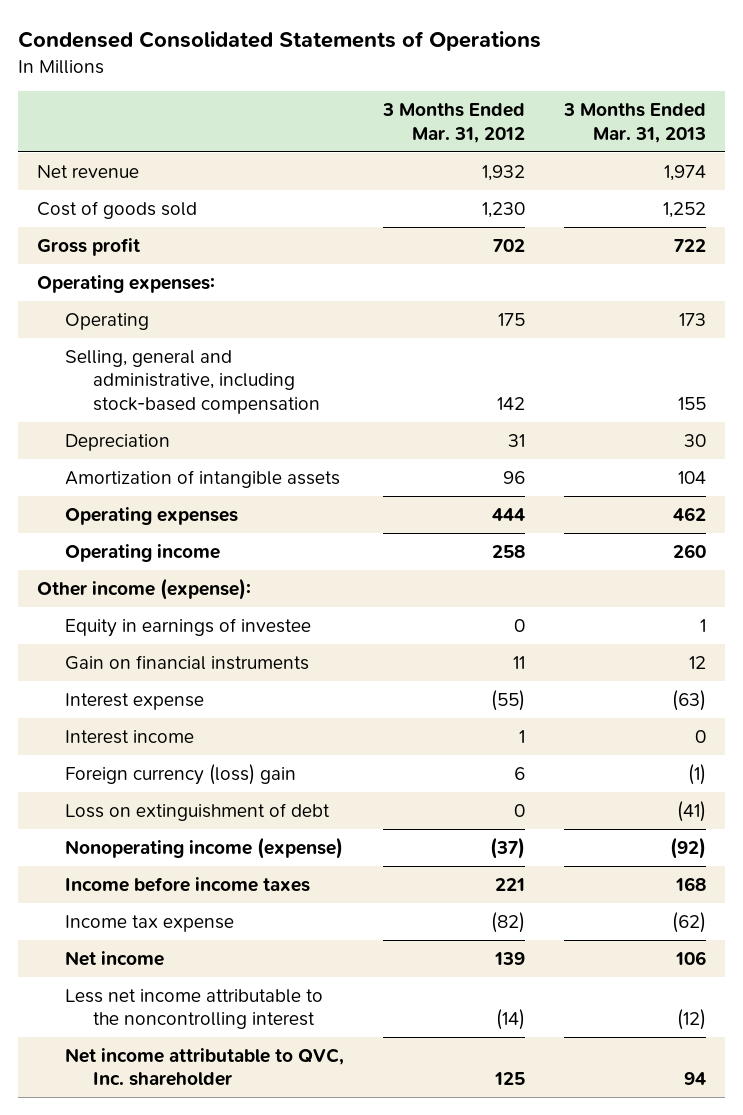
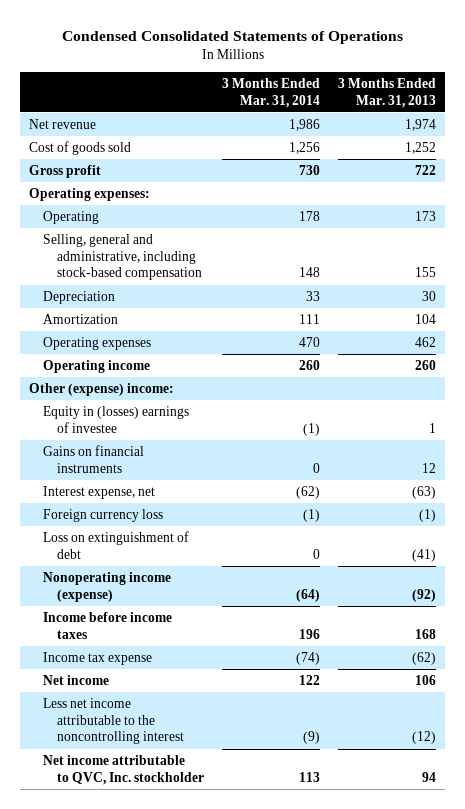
[381,103,525,143] 3 Months Ended Mar. 31, 2012 -> none
none -> [221,78,320,108] 3 Months Ended Mar. 31, 2014
[64,469,340,488] Amortization of intangible assets -> [42,313,118,324] Amortization
[64,729,194,744] Interest income -> none
[36,577,251,600] Other income (expense): -> [29,382,175,396] Other (expense) income:
[64,617,311,637] Equity in earnings of investee -> [42,405,189,433] Equity in (losses) earnings of investee
[64,654,309,670] Gain on financial instruments -> [42,444,144,473] Gains on financial instruments
[64,692,204,710] Interest expense -> [42,485,155,499] Interest expense, net
[64,763,296,785] Foreign currency (loss) gain -> [42,508,163,522] Foreign currency loss
[64,1047,344,1087] Net income attributable to QVC, Inc. shareholder -> [42,754,204,785] Net income attributable to QVC, Inc. stockholder

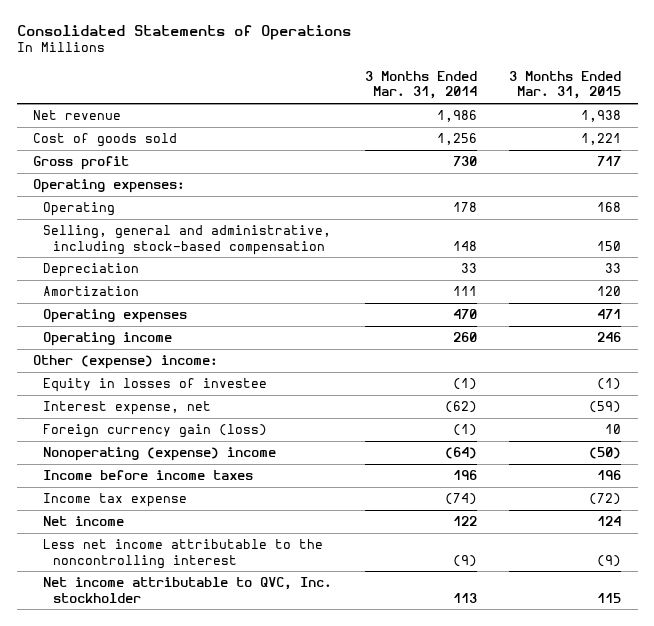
[61,30,403,44] Condensed Consolidated Statements of Operations -> [16,24,351,40] Consolidated Statements of Operations
[337,78,436,108] 3 Months Ended Mar. 31, 2013 -> none
none -> [509,70,622,100] 3 Months Ended Mar. 31, 2015
[42,444,144,473] Gains on financial instruments -> none
[42,405,189,433] Equity in (losses) earnings of investee -> [42,378,267,393] Equity in losses of investee
[42,530,189,559] Loss on extinguishment of debt -> none
[42,508,163,522] Foreign currency loss -> [42,424,267,439] Foreign currency gain (loss)
[42,571,171,602] Nonoperating income (expense) -> [42,447,276,462] Nonoperating (expense) income

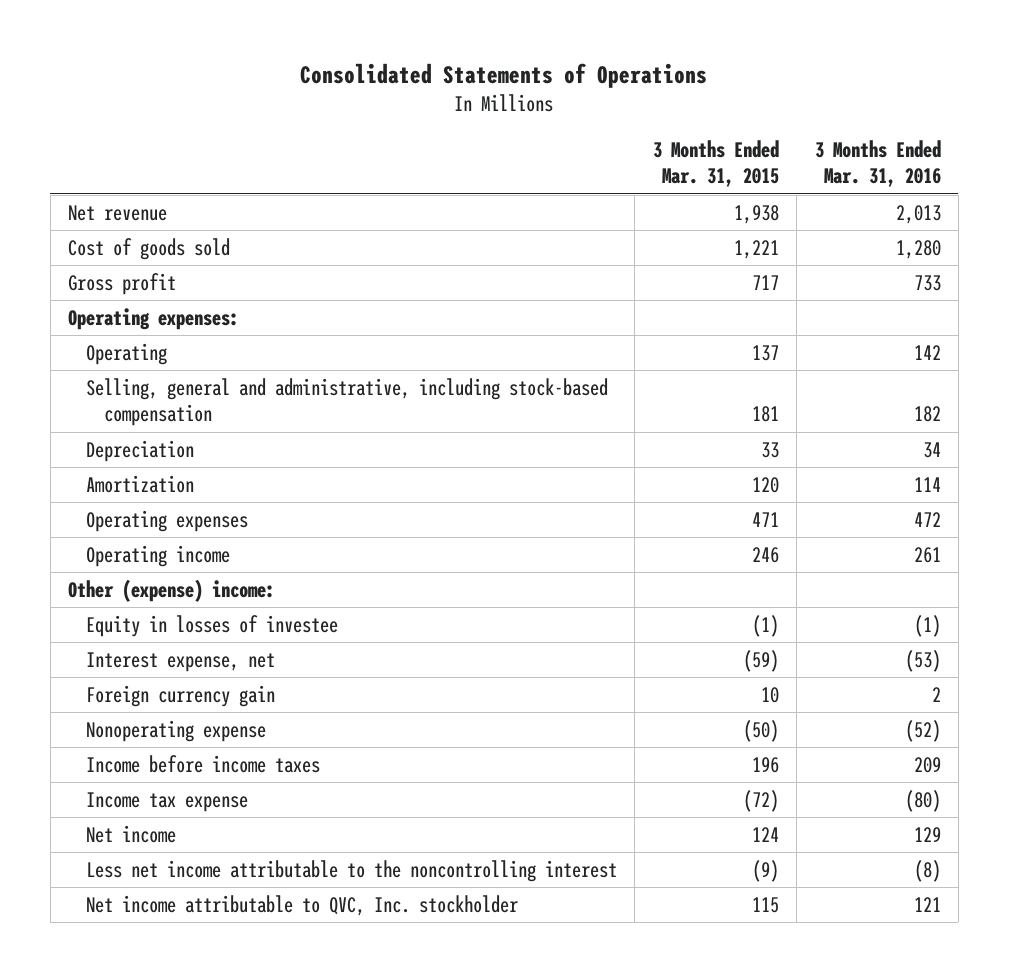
[364,70,477,100] 3 Months Ended Mar. 31, 2014 -> none
none -> [814,140,941,188] 3 Months Ended Mar. 31, 2016
[597,202,622,213] 168 -> [751,345,779,362] 137
[597,240,622,251] 150 -> [751,406,779,423] 181
[42,424,267,439] Foreign currency gain (loss) -> [86,685,276,708] Foreign currency gain
[42,447,276,462] Nonoperating (expense) income -> [86,720,267,743] Nonoperating expense

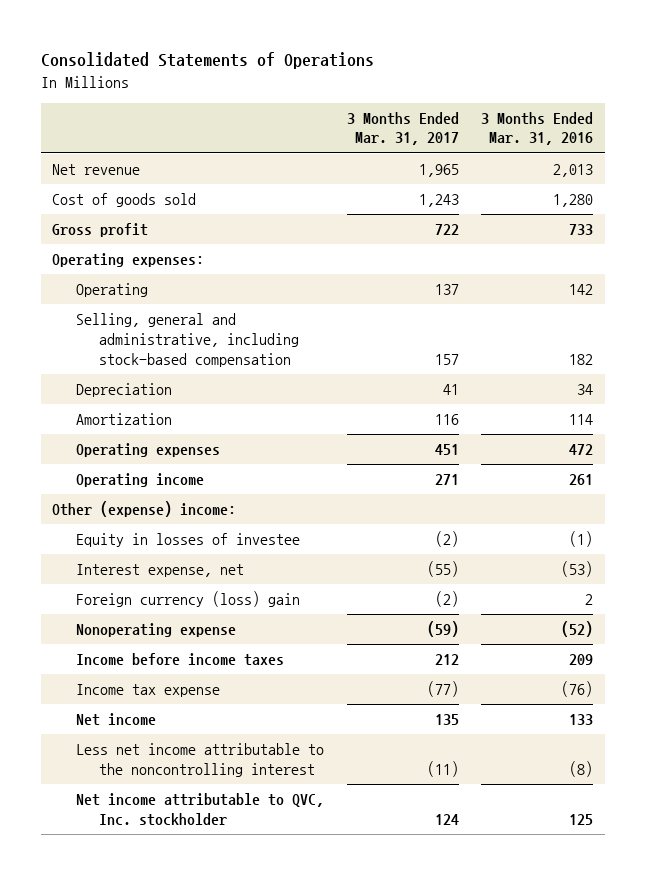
[652,140,779,188] 3 Months Ended Mar. 31, 2015 -> none
none -> [346,111,459,146] 3 Months Ended Mar. 31, 2017
[86,685,276,708] Foreign currency gain -> [75,591,300,608] Foreign currency (loss) gain
[904,790,941,813] (80) -> [561,681,594,698] (76)
[913,827,941,843] 129 -> [569,714,594,726] 133
[913,897,941,913] 121 -> [569,813,594,825] 125

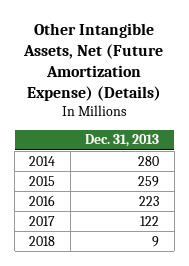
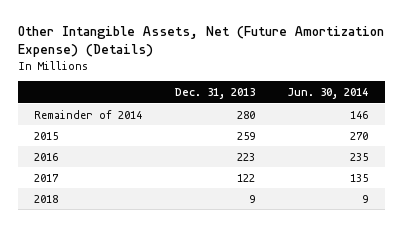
none -> [287,87,369,99] Jun. 30, 2014
[29,155,56,166] 2014 -> [34,109,143,119] Remainder of 2014

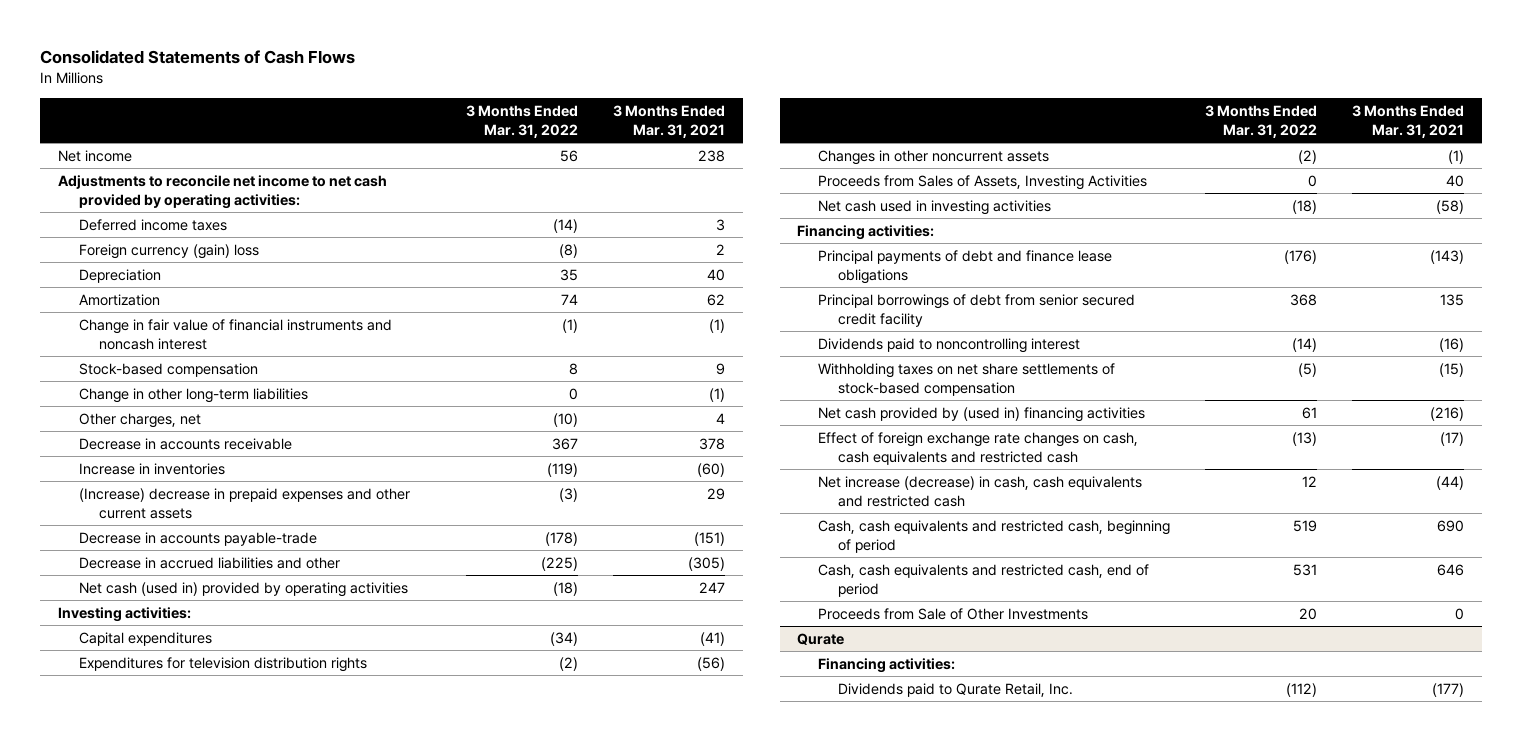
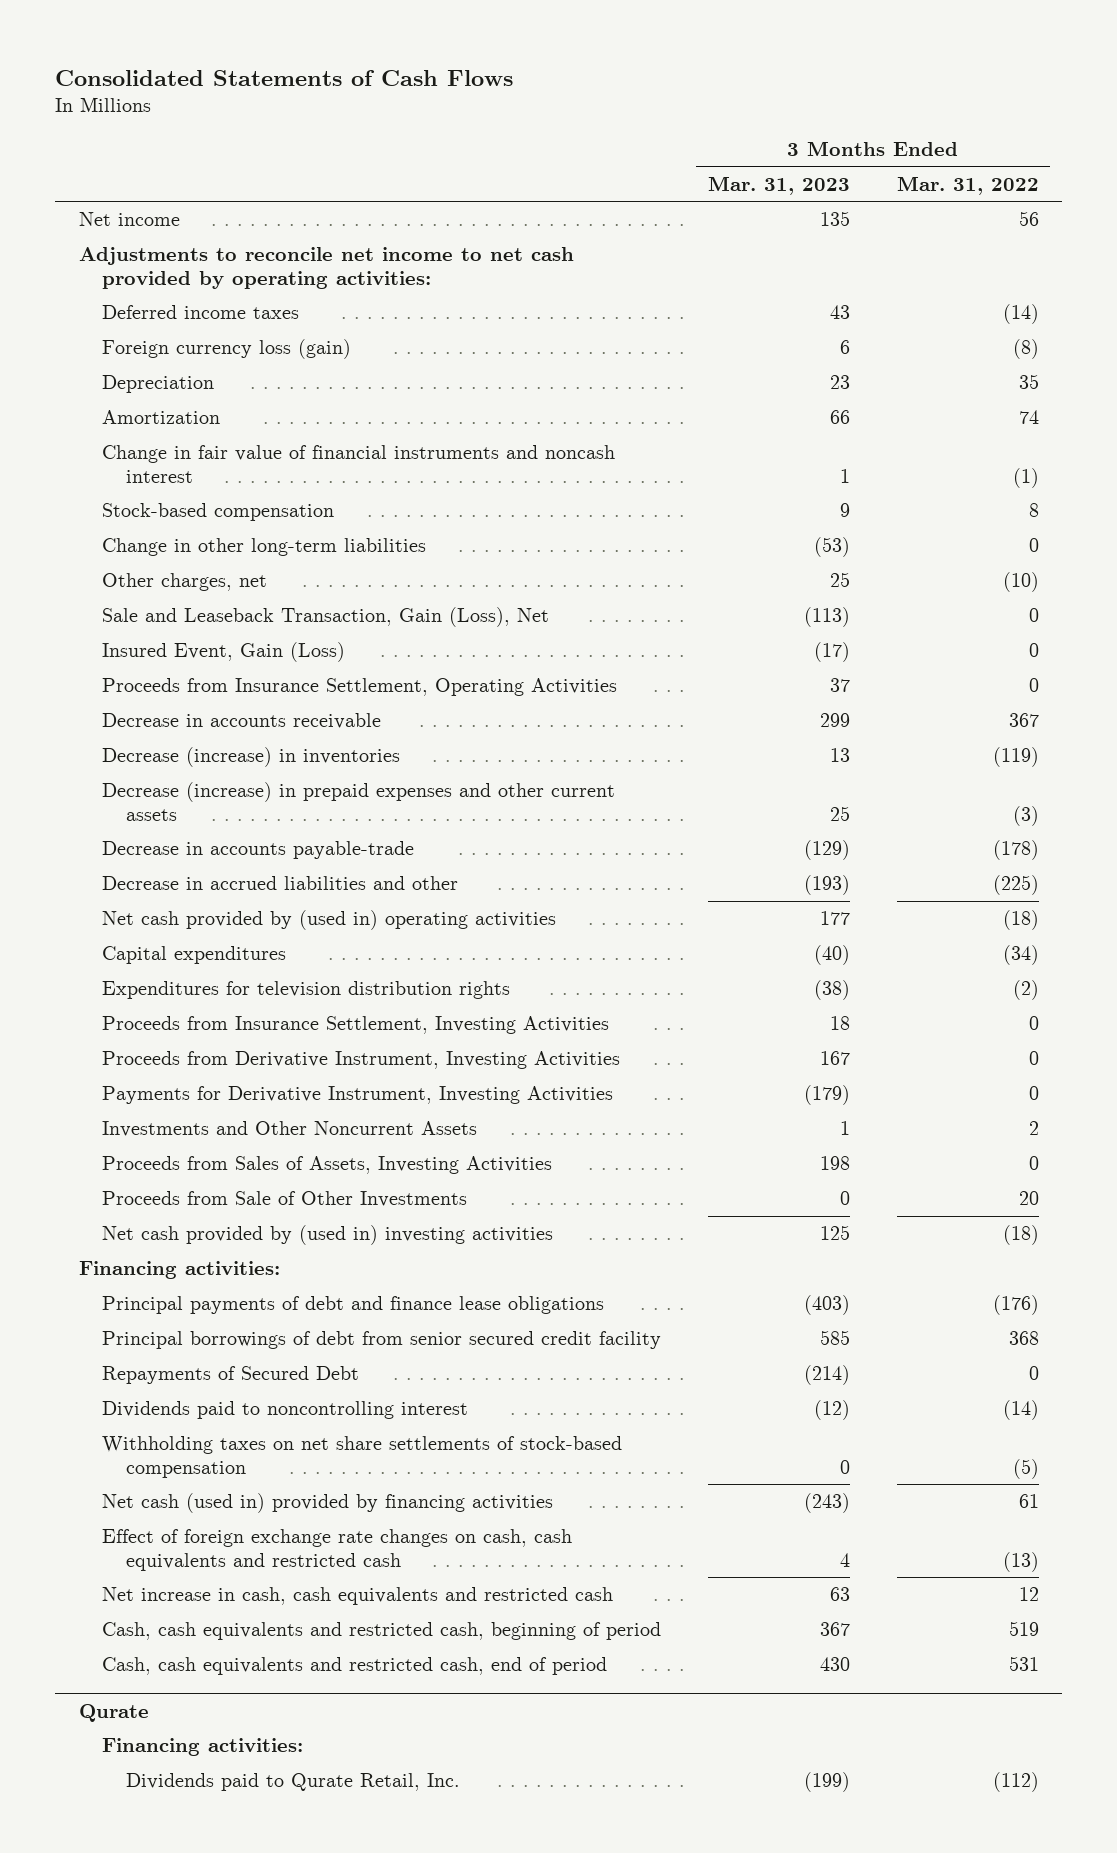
[613,104,726,138] 3 Months Ended Mar. 31, 2021 -> none
none -> [707,175,850,195] Mar. 31, 2023
[78,243,259,259] Foreign currency (gain) loss -> [102,339,352,360] Foreign currency loss (gain)
none -> [102,607,550,628] Sale and Leaseback Transaction, Gain (Loss), Net
none -> [102,642,346,663] Insured Event, Gain (Loss)
none -> [102,678,618,697] Proceeds from Insurance Settlement, Operating Activities
[78,462,225,475] Increase in inventories -> [102,747,401,768] Decrease (increase) in inventories
[78,487,410,519] (Increase) decrease in prepaid expenses and other current assets -> [102,782,616,821] Decrease (increase) in prepaid expenses and other current assets
[58,606,192,622] Investing activities: -> none
[78,581,408,597] Net cash (used in) provided by operating activities -> [102,910,557,931] Net cash provided by (used in) operating activities
[817,149,1049,165] Changes in other noncurrent assets -> none
none -> [102,1016,610,1035] Proceeds from Insurance Settlement, Investing Activities
none -> [102,1051,621,1070] Proceeds from Derivative Instrument, Investing Activities
none -> [102,1086,614,1105] Payments for Derivative Instrument, Investing Activities
none -> [102,1121,478,1138] Investments and Other Noncurrent Assets
[817,607,1088,620] Proceeds from Sale of Other Investments -> [102,1191,468,1208] Proceeds from Sale of Other Investments
[817,199,1051,215] Net cash used in investing activities -> [102,1225,554,1246] Net cash provided by (used in) investing activities
none -> [102,1366,360,1385] Repayments of Secured Debt
[817,406,1145,422] Net cash provided by (used in) financing activities -> [102,1493,554,1514] Net cash (used in) provided by financing activities
[817,475,1142,507] Net increase (decrease) in cash, cash equivalents and restricted cash -> [102,1587,614,1606] Net increase in cash, cash equivalents and restricted cash

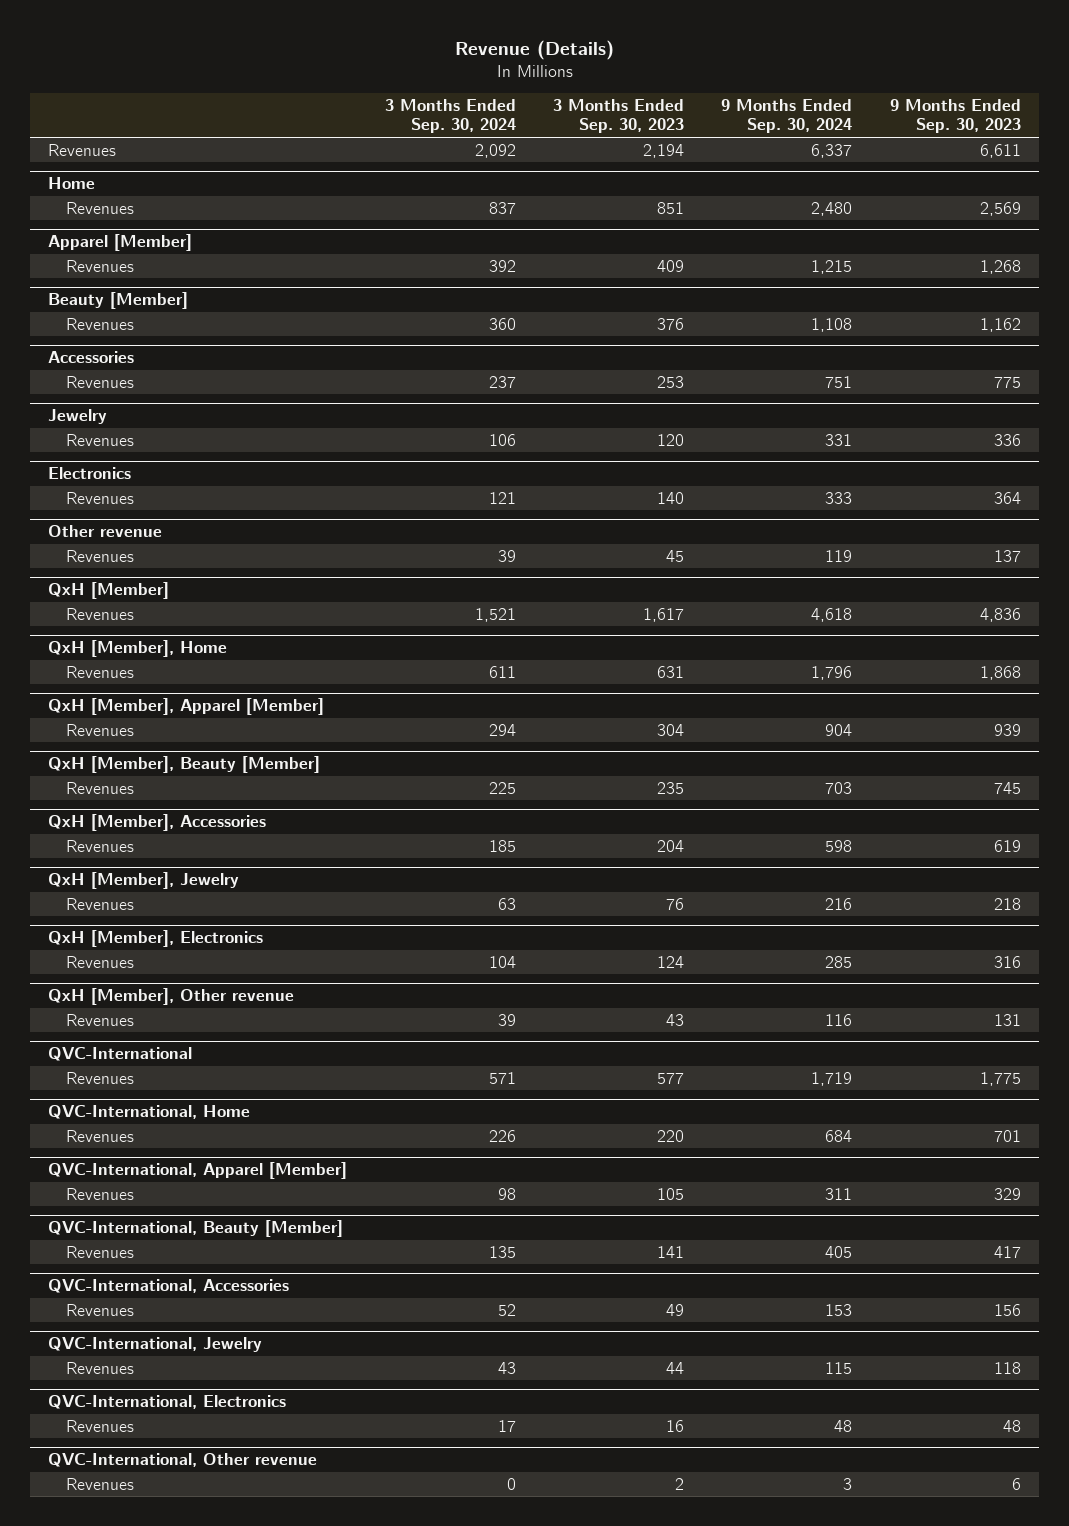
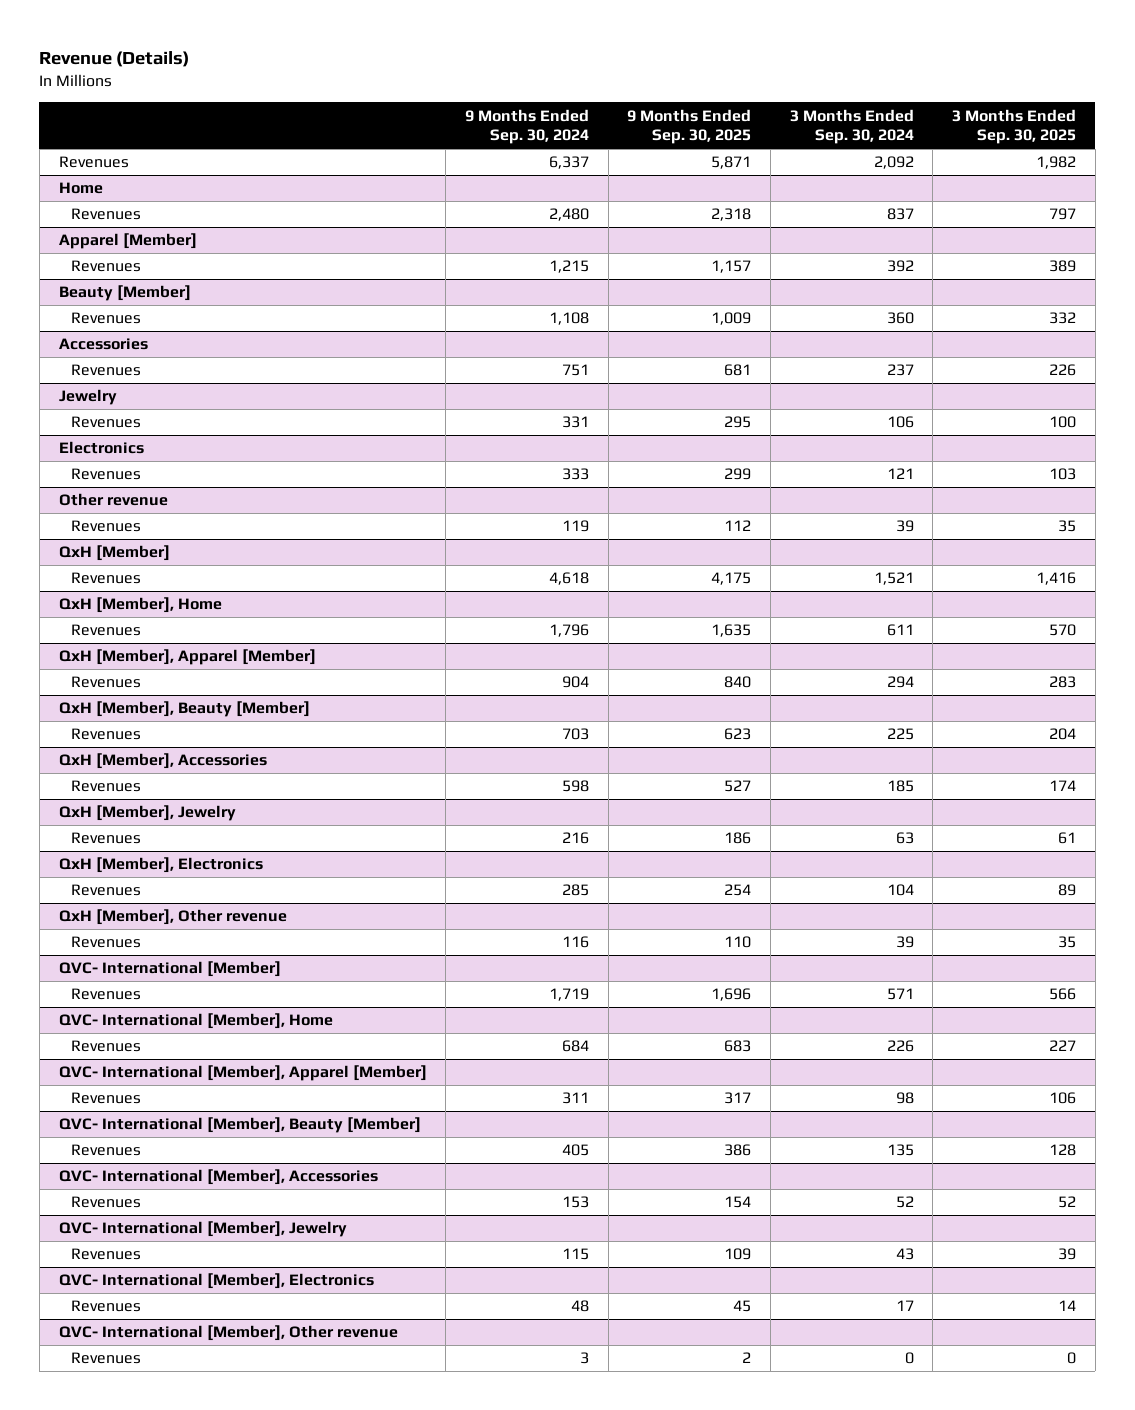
[553,99,685,134] 3 Months Ended Sep. 30, 2023 -> none
[889,99,1021,134] 9 Months Ended Sep. 30, 2023 -> none
none -> [627,108,752,145] 9 Months Ended Sep. 30, 2025
none -> [951,108,1076,145] 3 Months Ended Sep. 30, 2025
[48,1047,193,1062] QVC-International -> [58,961,281,978] QVC- International [Member]
[48,1105,251,1120] QVC-International, Home -> [58,1013,333,1030] QVC- International [Member], Home
[48,1162,348,1180] QVC-International, Apparel [Member] -> [58,1065,427,1082] QVC- International [Member], Apparel [Member]
[48,1220,344,1238] QVC-International, Beauty [Member] -> [58,1117,421,1134] QVC- International [Member], Beauty [Member]
[48,1279,290,1294] QVC-International, Accessories -> [58,1169,378,1186] QVC- International [Member], Accessories
[48,1337,263,1353] QVC-International, Jewelry -> [58,1221,347,1238] QVC- International [Member], Jewelry
[48,1395,287,1410] QVC-International, Electronics -> [58,1273,374,1290] QVC- International [Member], Electronics
[48,1453,318,1468] QVC-International, Other revenue -> [58,1325,398,1342] QVC- International [Member], Other revenue

